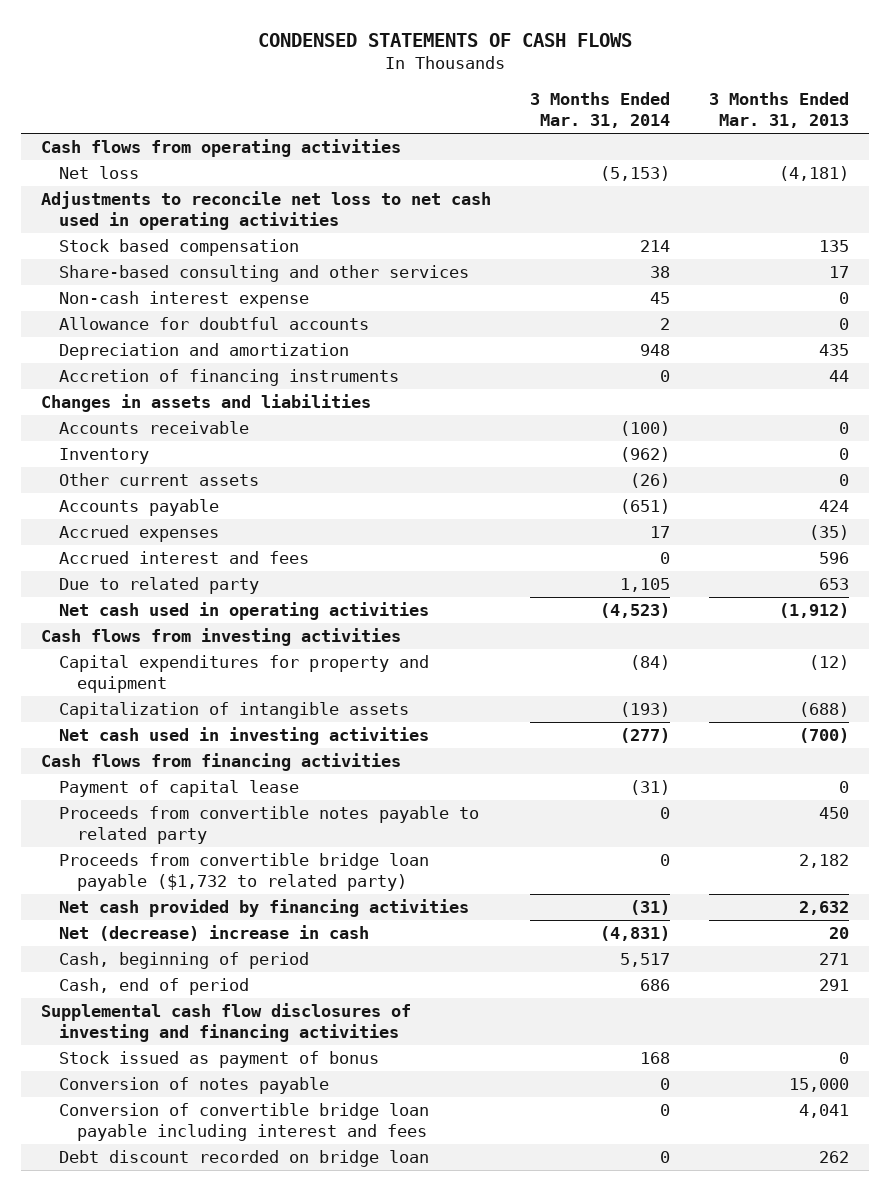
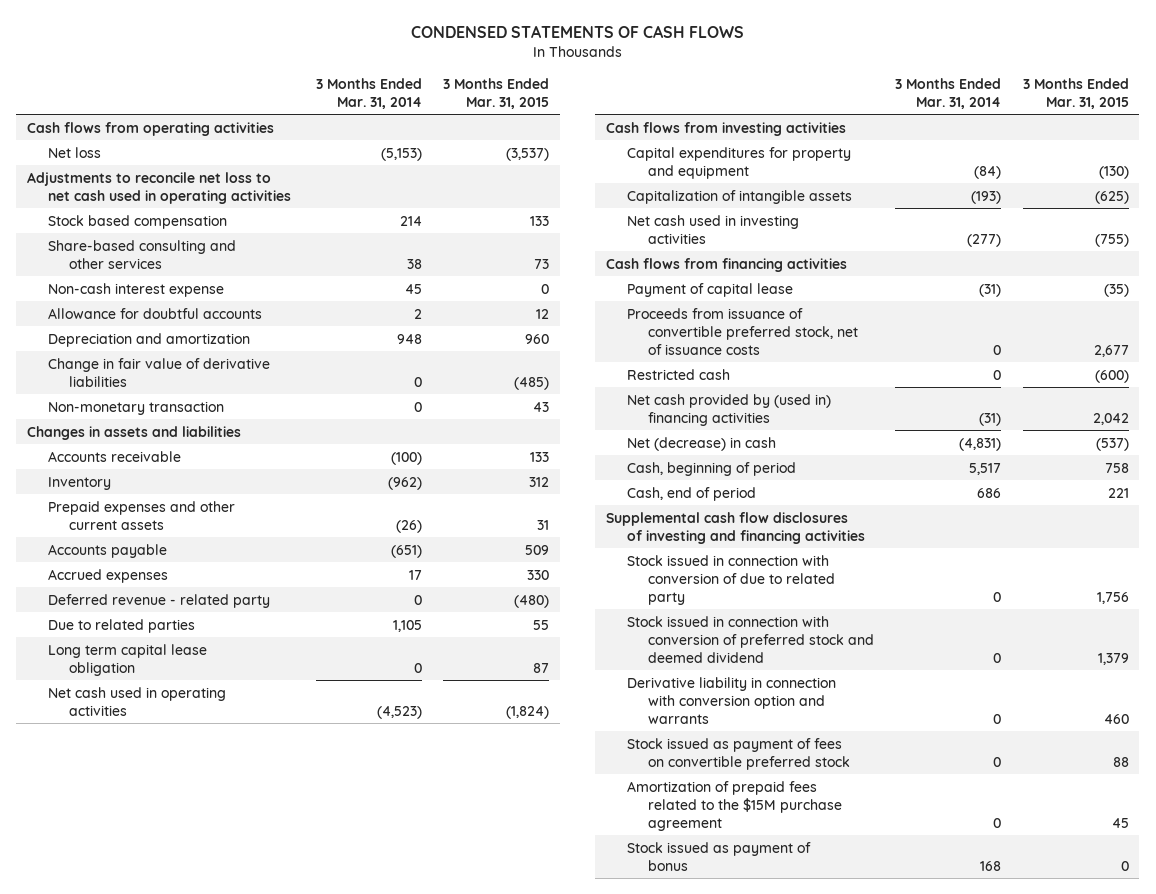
[709,92,850,129] 3 Months Ended Mar. 31, 2013 -> none
none -> [443,77,550,109] 3 Months Ended Mar. 31, 2015
[58,369,399,387] Accretion of financing instruments -> none
none -> [47,357,270,387] Change in fair value of derivative liabilities
none -> [47,400,224,415] Non-monetary transaction
[58,473,259,487] Other current assets -> [47,500,235,530] Prepaid expenses and other current assets
[58,551,309,565] Accrued interest and fees -> none
none -> [47,593,270,608] Deferred revenue - related party
[58,577,259,595] Due to related party -> [47,618,195,633] Due to related parties
none -> [47,643,207,676] Long term capital lease obligation
[58,806,479,845] Proceeds from convertible notes payable to related party -> none
[58,853,429,892] Proceeds from convertible bridge loan payable ($1,732 to related party) -> none
none -> [627,307,859,355] Proceeds from issuance of convertible preferred stock, net of issuance costs
none -> [627,368,731,380] Restricted cash
[58,899,469,918] Net cash provided by financing activities -> [627,393,832,426] Net cash provided by (used in) financing activities
[58,925,369,942] Net (decrease) increase in cash -> [627,436,777,451] Net (decrease) in cash
none -> [627,554,836,605] Stock issued in connection with conversion of due to related party
none -> [627,615,875,663] Stock issued in connection with conversion of preferred stock and deemed dividend
none -> [627,676,837,724] Derivative liability in connection with conversion option and warrants
none -> [627,737,851,770] Stock issued as payment of fees on convertible preferred stock
none -> [627,780,843,831] Amortization of prepaid fees related to the $15M purchase agreement
[58,1077,329,1095] Conversion of notes payable -> none
[58,1103,429,1142] Conversion of convertible bridge loan payable including interest and fees -> none
[58,1150,429,1168] Debt discount recorded on bridge loan -> none

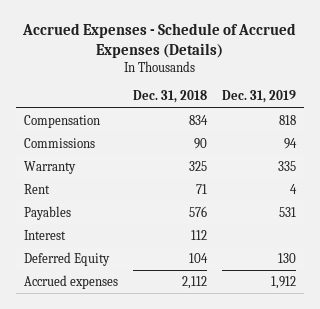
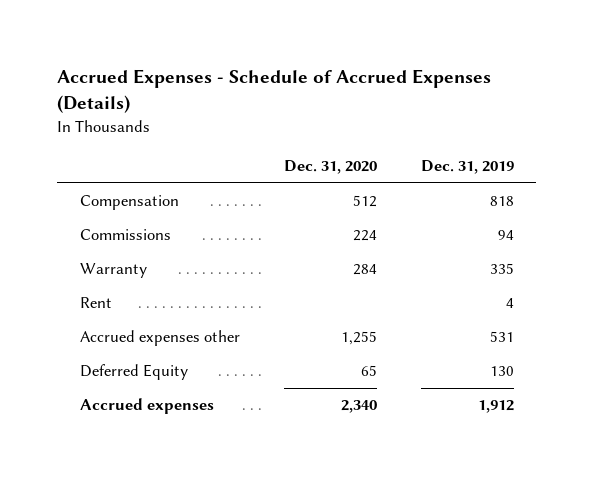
[132,90,207,104] Dec. 31, 2018 -> none
none -> [283,160,377,175] Dec. 31, 2020
[23,229,66,240] Interest -> none
[23,205,71,220] Payables -> [79,330,240,347] Accrued expenses other

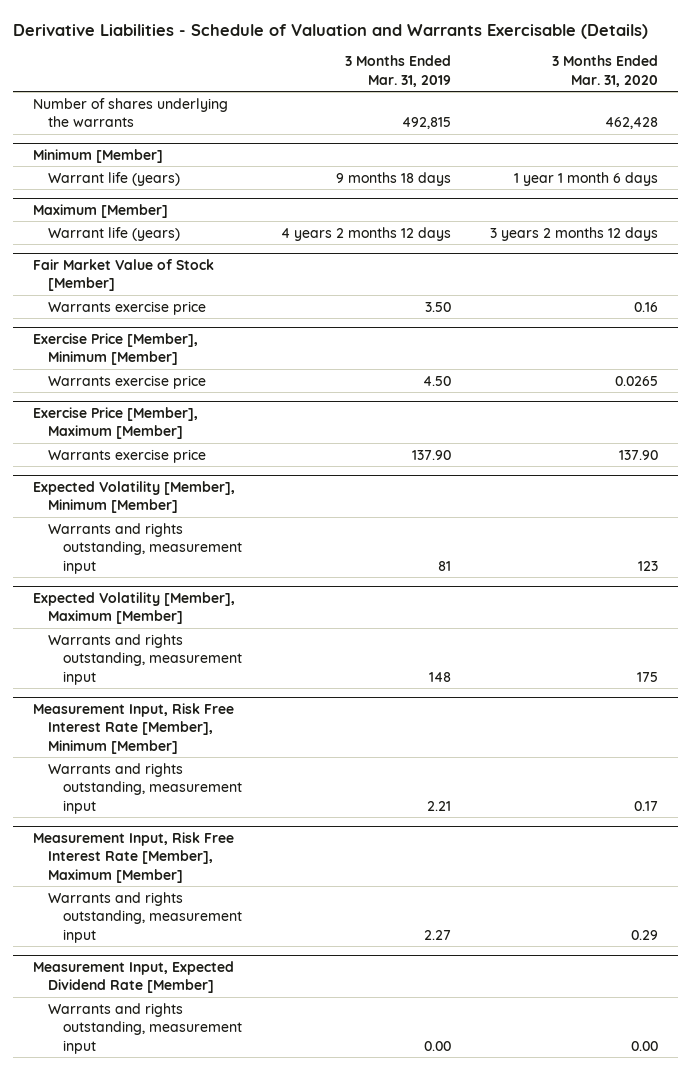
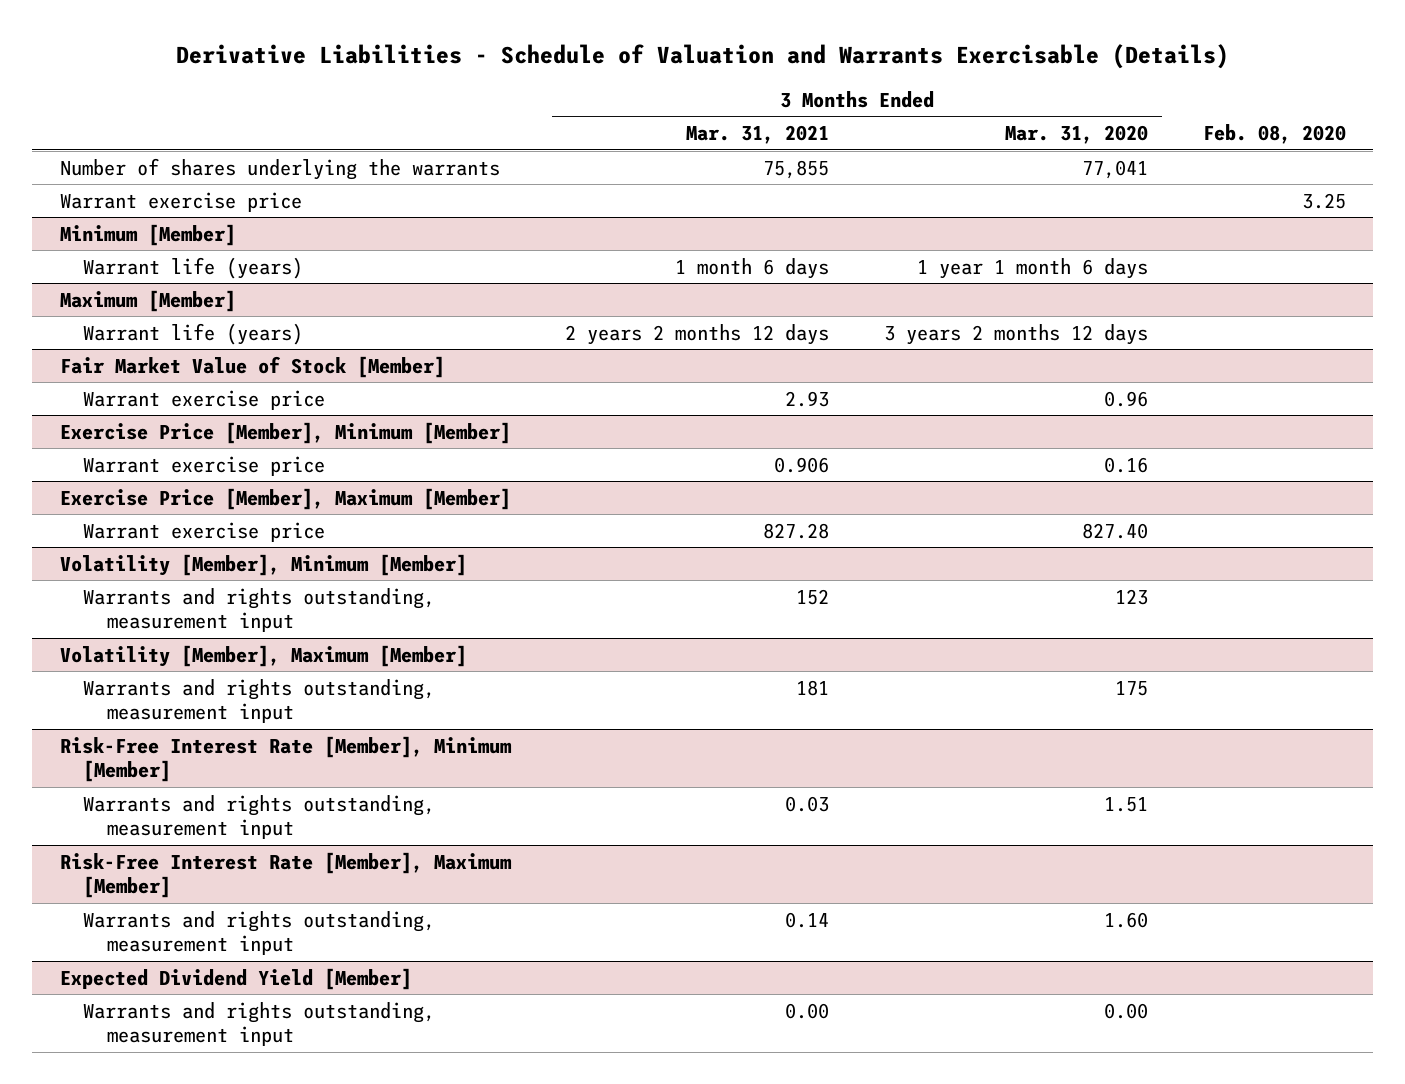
[345,55,452,87] 3 Months Ended Mar. 31, 2019 -> none
none -> [686,125,830,145] Mar. 31, 2021
none -> [1202,124,1346,145] Feb. 08, 2020
[605,117,659,130] 462,428 -> [1082,159,1149,179] 77,041
none -> [59,191,302,212] Warrant exercise price
[47,300,206,315] Warrants exercise price -> [83,389,326,410] Warrant exercise price
[634,301,659,312] 0.16 -> [1104,390,1149,407] 0.96
[47,374,206,389] Warrants exercise price -> [83,455,326,476] Warrant exercise price
[615,375,659,386] 0.0265 -> [1104,456,1149,473] 0.16
[47,448,206,463] Warrants exercise price -> [83,521,326,542] Warrant exercise price
[619,449,659,460] 137.90 -> [1082,522,1149,539] 827.40
[33,480,236,514] Expected Volatility [Member], Minimum [Member] -> [59,553,467,576] Volatility [Member], Minimum [Member]
[33,591,236,625] Expected Volatility [Member], Maximum [Member] -> [59,644,467,667] Volatility [Member], Maximum [Member]
[33,702,235,754] Measurement Input, Risk Free Interest Rate [Member], Minimum [Member] -> [59,735,512,783] Risk-Free Interest Rate [Member], Minimum [Member]
[634,800,659,811] 0.17 -> [1104,796,1149,812] 1.51
[33,831,235,883] Measurement Input, Risk Free Interest Rate [Member], Maximum [Member] -> [59,851,512,899] Risk-Free Interest Rate [Member], Maximum [Member]
[631,929,659,940] 0.29 -> [1104,911,1149,928] 1.60
[33,960,235,994] Measurement Input, Expected Dividend Rate [Member] -> [59,967,412,990] Expected Dividend Yield [Member]

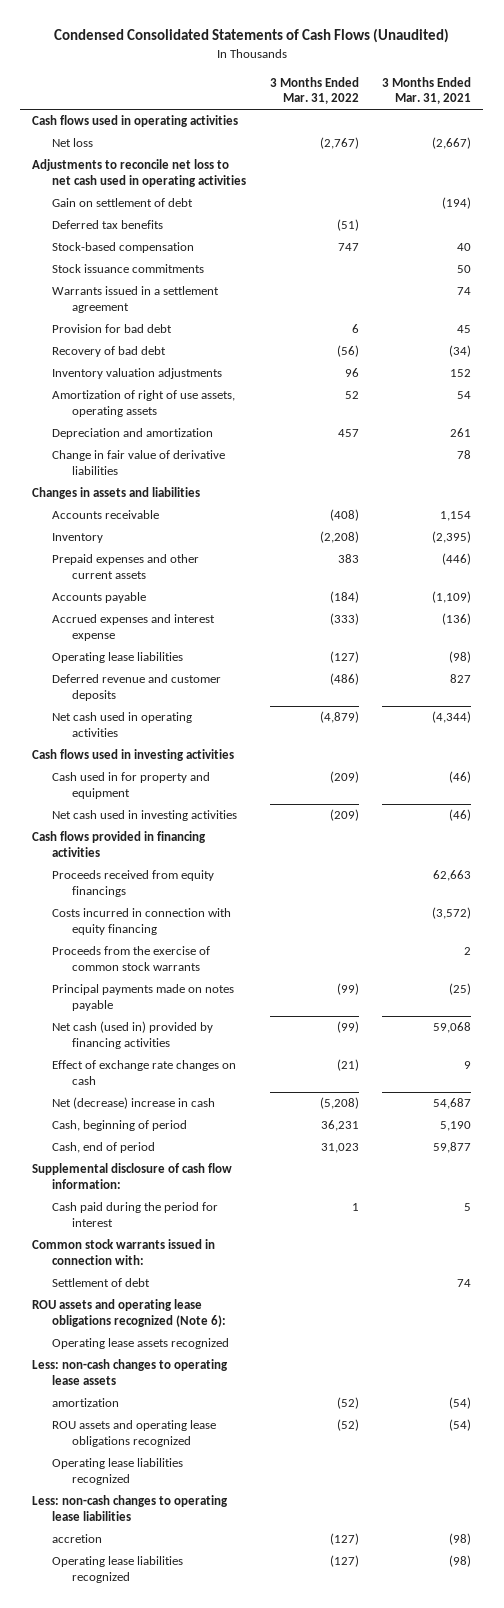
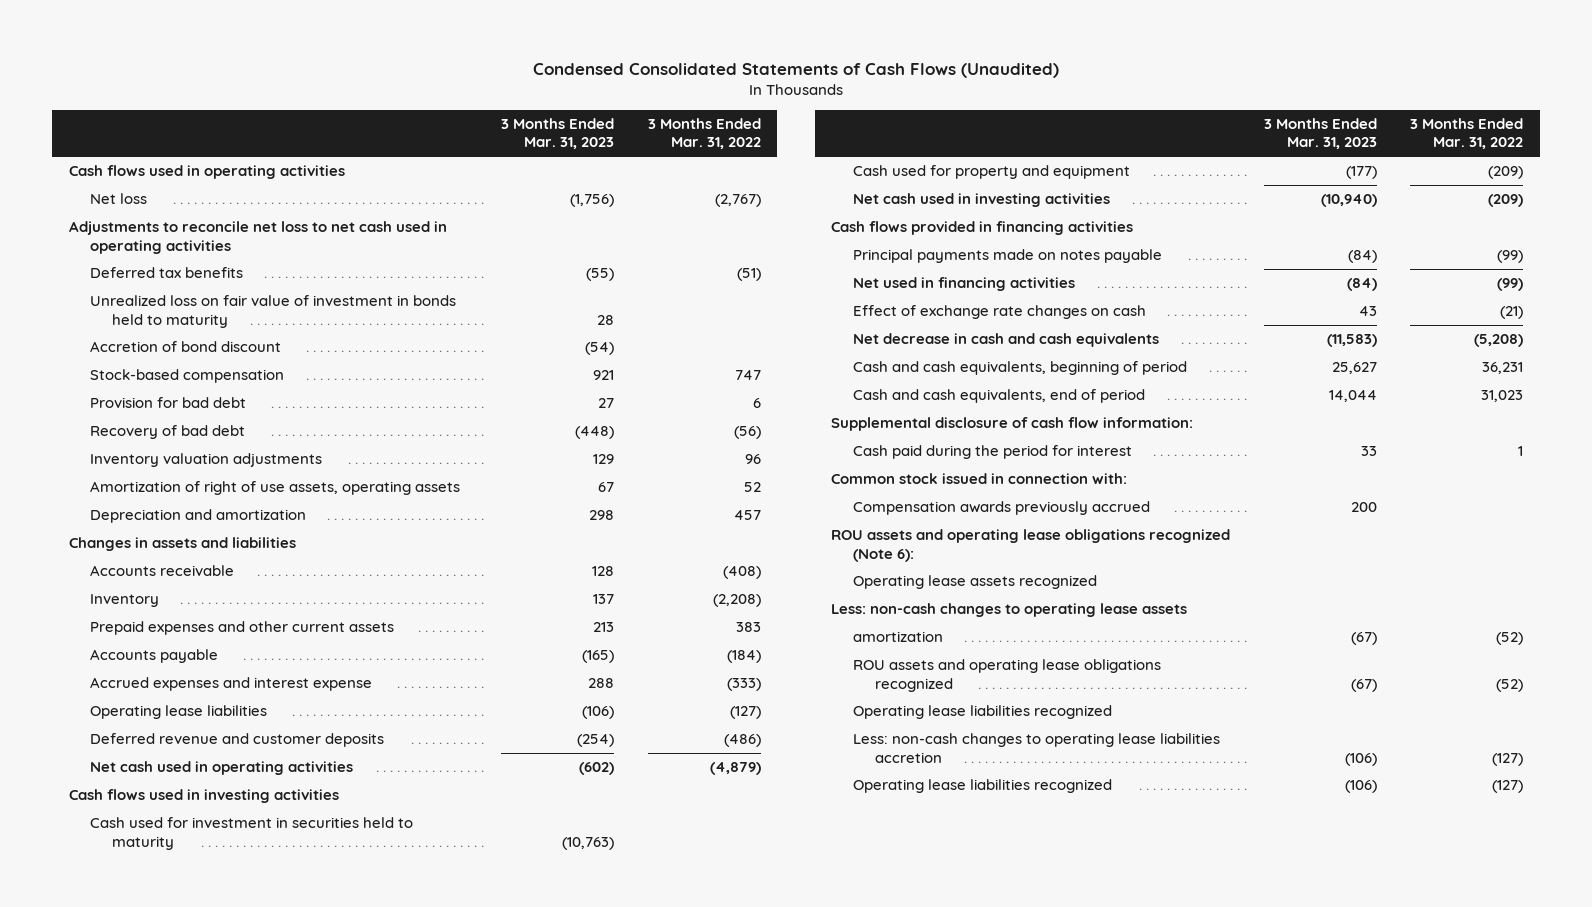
[382,76,472,105] 3 Months Ended Mar. 31, 2021 -> none
none -> [501,117,615,150] 3 Months Ended Mar. 31, 2023
[52,198,194,208] Gain on settlement of debt -> none
none -> [90,295,457,328] Unrealized loss on fair value of investment in bonds held to maturity
none -> [90,341,282,353] Accretion of bond discount
[52,264,205,274] Stock issuance commitments -> none
[52,286,220,313] Warrants issued in a settlement agreement -> none
[52,450,226,475] Change in fair value of derivative liabilities -> none
none -> [90,817,414,850] Cash used for investment in securities held to maturity
[52,772,211,799] Cash used in for property and equipment -> [853,165,1131,180] Cash used for property and equipment
[52,870,215,897] Proceeds received from equity financings -> none
[52,908,232,935] Costs incurred in connection with equity financing -> none
[52,946,211,971] Proceeds from the exercise of common stock warrants -> none
[52,1021,214,1049] Net cash (used in) provided by financing activities -> [853,277,1076,292] Net used in financing activities
[52,1097,216,1110] Net (decrease) increase in cash -> [853,333,1160,348] Net decrease in cash and cash equivalents
[52,1120,188,1132] Cash, beginning of period -> [853,361,1188,376] Cash and cash equivalents, beginning of period
[52,1142,156,1154] Cash, end of period -> [853,389,1146,404] Cash and cash equivalents, end of period
[52,1278,151,1288] Settlement of debt -> none
[32,1239,216,1265] Common stock warrants issued in connection with: -> [831,473,1128,485] Common stock issued in connection with:
none -> [853,501,1151,516] Compensation awards previously accrued
[32,1495,229,1521] Less: non-cash changes to operating lease liabilities -> none
[52,1534,103,1544] accretion -> [853,733,1221,763] Less: non-cash changes to operating lease liabilities accretion

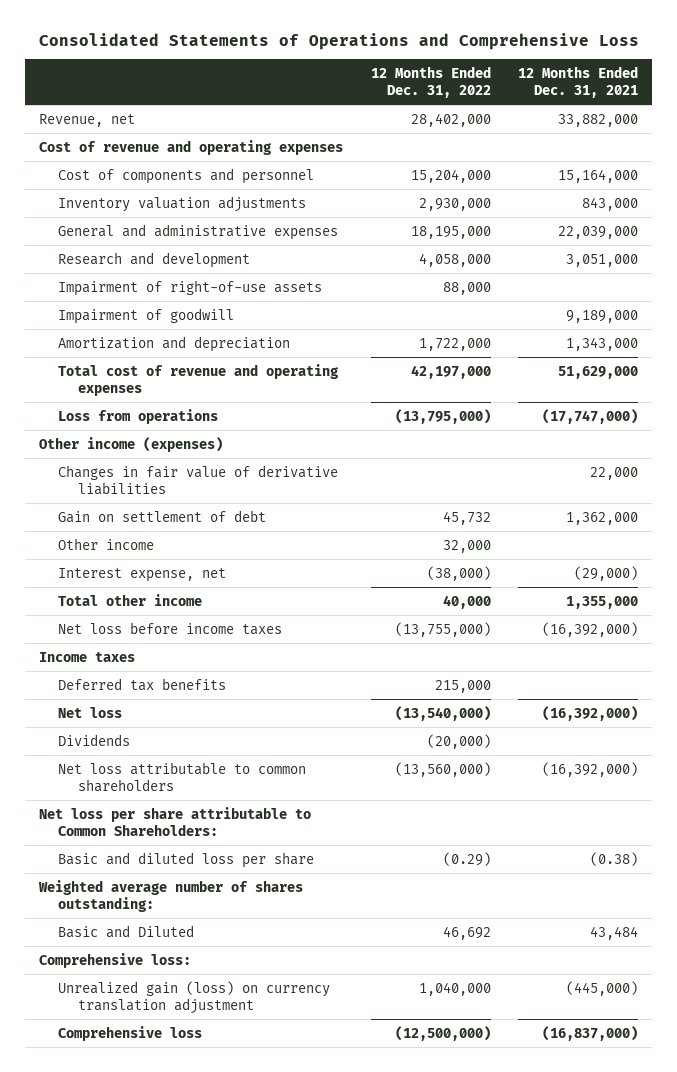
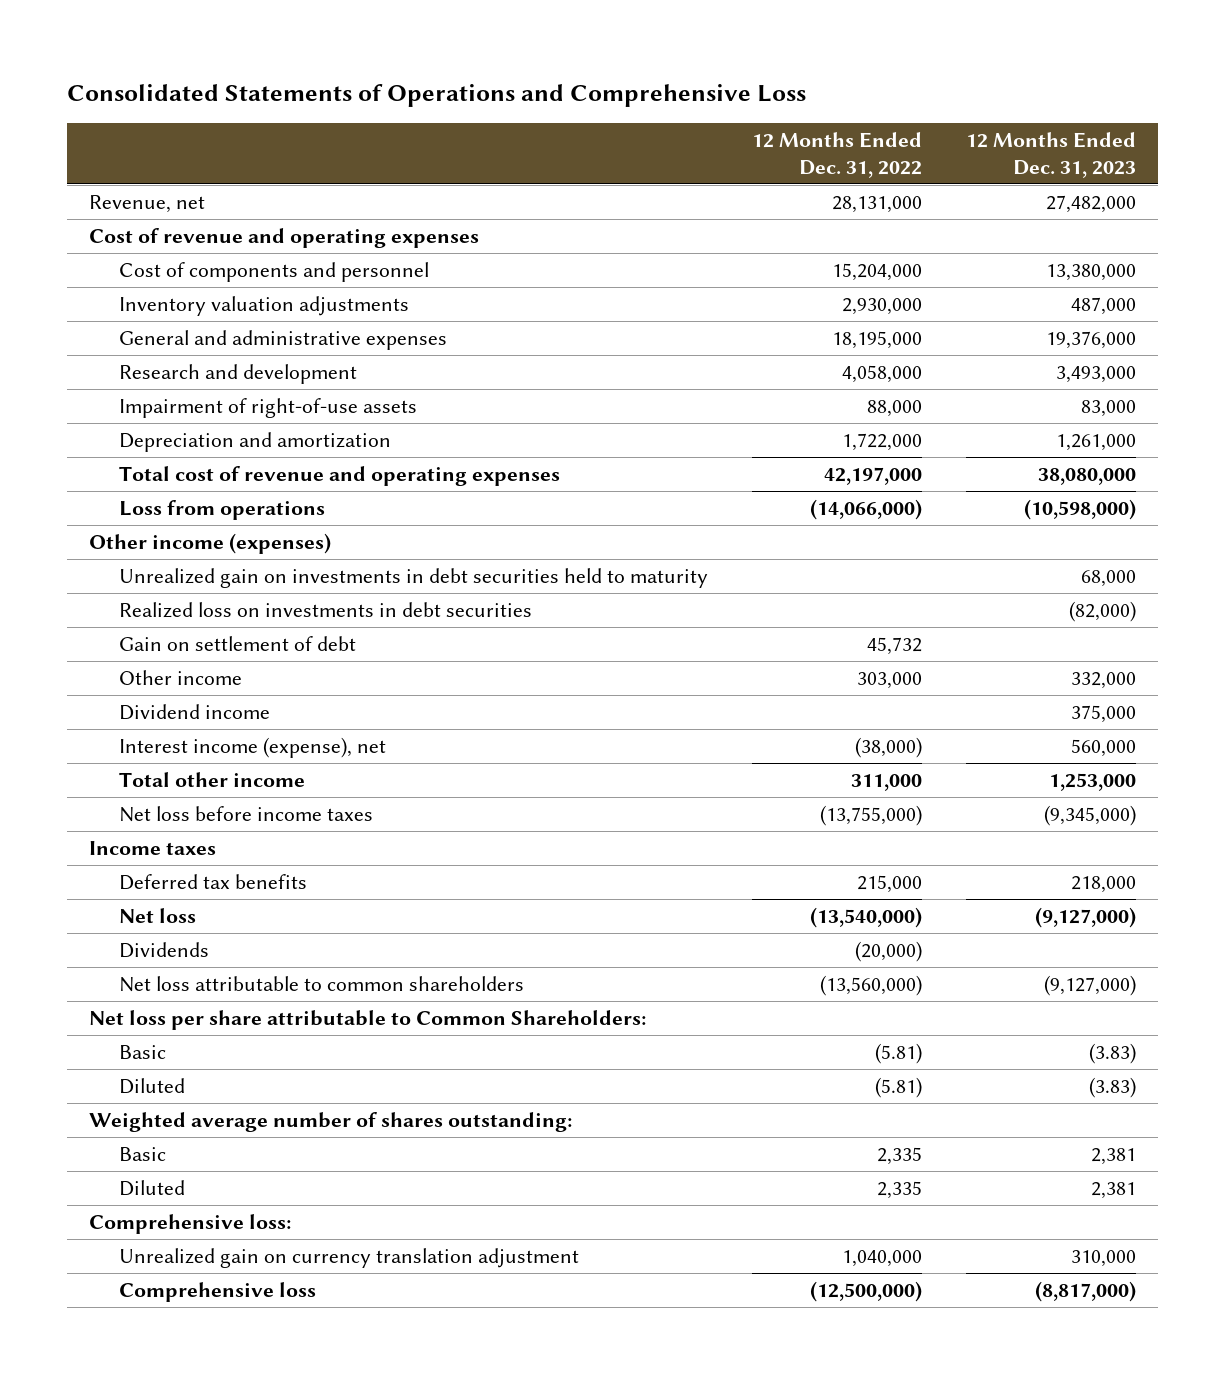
[518,65,639,98] 12 Months Ended Dec. 31, 2021 -> none
none -> [965,131,1136,178] 12 Months Ended Dec. 31, 2023
[410,112,491,127] 28,402,000 -> [832,196,923,214] 28,131,000
[58,307,235,324] Impairment of goodwill -> none
[58,335,291,352] Amortization and depreciation -> [119,432,392,453] Depreciation and amortization
[394,408,491,424] (13,795,000) -> [810,499,923,521] (14,066,000)
[58,464,339,495] Changes in fair value of derivative liabilities -> none
none -> [119,568,709,589] Unrealized gain on investments in debt securities held to maturity
none -> [119,602,533,619] Realized loss on investments in debt securities
[442,539,491,553] 32,000 -> [857,672,923,690] 303,000
none -> [119,704,271,721] Dividend income
[58,567,227,582] Interest expense, net -> [119,737,387,759] Interest income (expense), net
[442,594,491,609] 40,000 -> [851,774,923,792] 311,000
[58,851,315,868] Basic and diluted loss per share -> none
none -> [119,1045,167,1060] Basic
none -> [119,1078,186,1095] Diluted
[58,924,195,938] Basic and Diluted -> [119,1147,167,1162] Basic
[442,925,491,940] 46,692 -> [877,1147,923,1166] 2,335
none -> [119,1180,186,1197] Diluted
[58,980,331,1014] Unrealized gain (loss) on currency translation adjustment -> [119,1248,580,1269] Unrealized gain on currency translation adjustment

